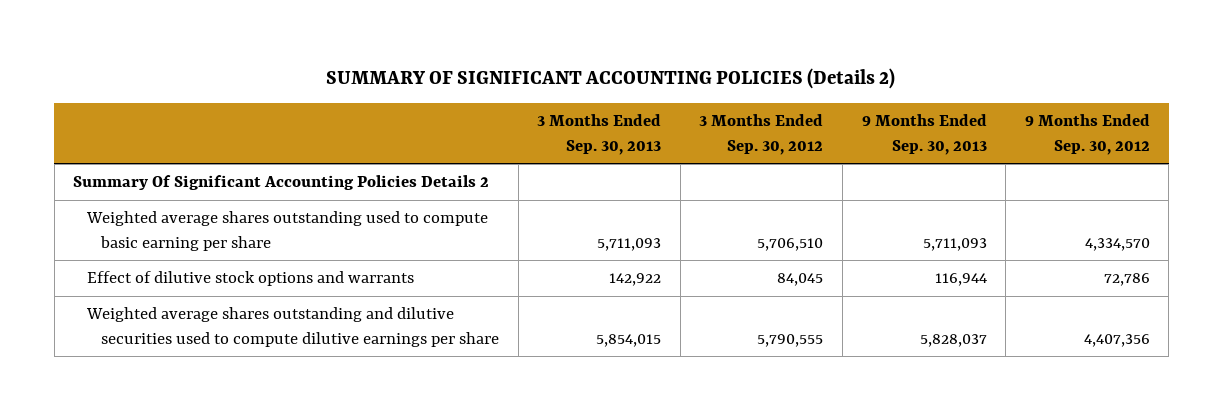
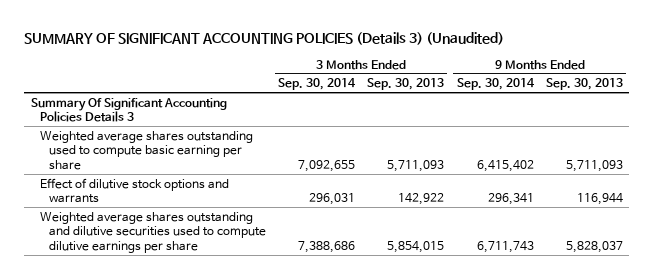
[326,67,896,89] SUMMARY OF SIGNIFICANT ACCOUNTING POLICIES (Details 2) -> [24,32,505,46] SUMMARY OF SIGNIFICANT ACCOUNTING POLICIES (Details 3) (Unaudited)
[699,114,824,155] 3 Months Ended Sep. 30, 2012 -> none
[1024,114,1150,155] 9 Months Ended Sep. 30, 2012 -> none
none -> [278,78,357,91] Sep. 30, 2014
none -> [456,78,535,91] Sep. 30, 2014
[73,175,490,191] Summary Of Significant Accounting Policies Details 2 -> [30,97,227,123] Summary Of Significant Accounting Policies Details 3

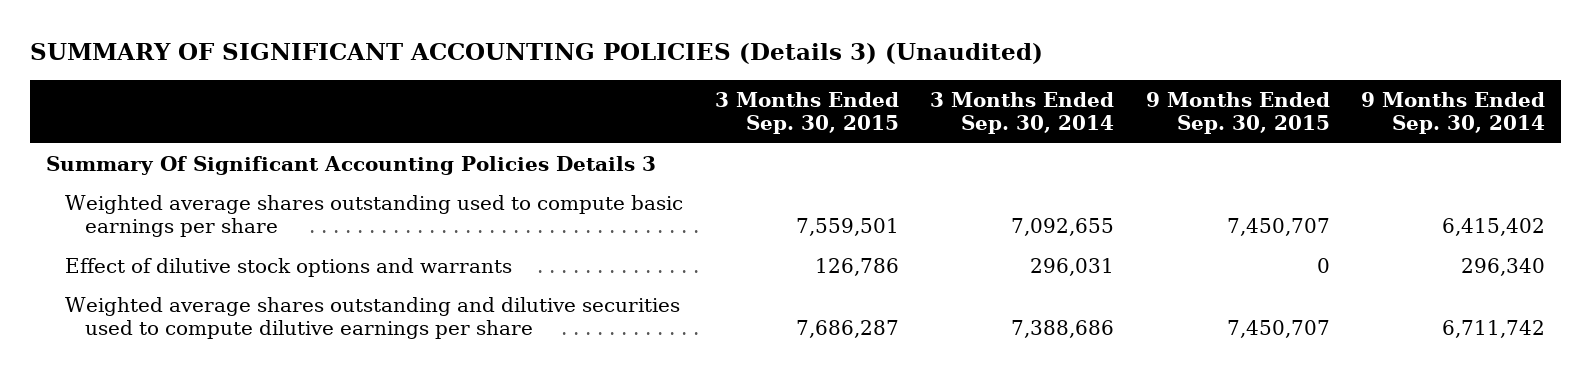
[367,78,445,91] Sep. 30, 2013 -> none
[545,78,623,91] Sep. 30, 2013 -> none
none -> [714,91,899,135] 3 Months Ended Sep. 30, 2015
none -> [1145,91,1330,135] 9 Months Ended Sep. 30, 2015
[39,130,253,171] Weighted average shares outstanding used to compute basic earning per share -> [65,194,684,238] Weighted average shares outstanding used to compute basic earnings per share
[487,193,534,206] 296,341 -> [1461,257,1546,276] 296,340
[476,241,534,254] 6,711,743 -> [1442,320,1546,339] 6,711,742

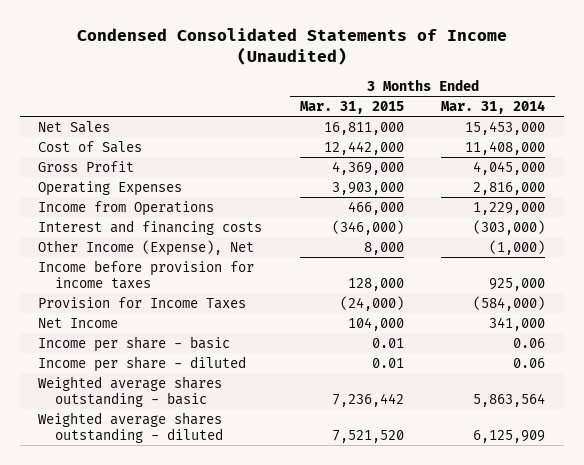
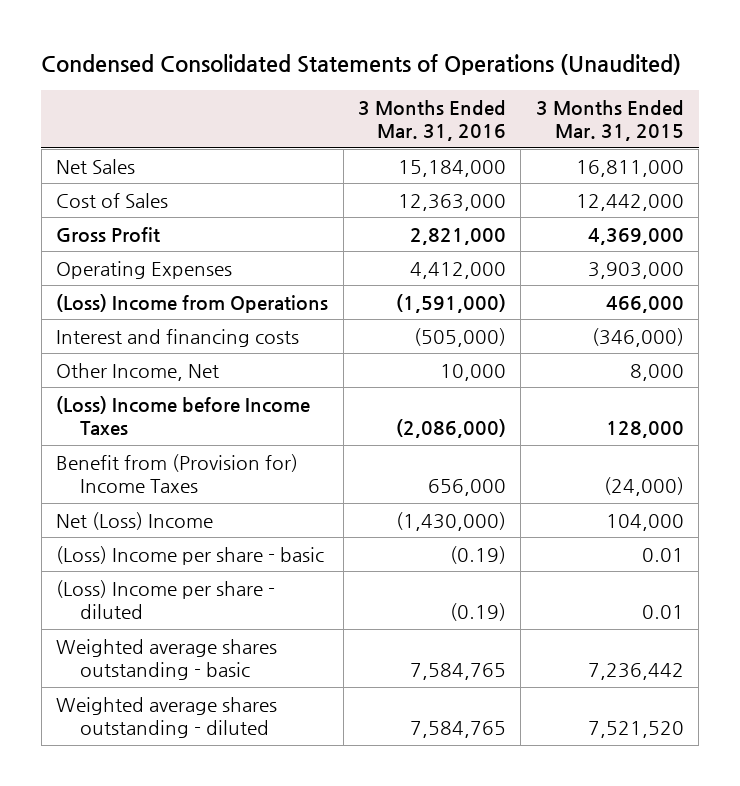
[76,27,507,66] Condensed Consolidated Statements of Income (Unaudited) -> [41,53,682,75] Condensed Consolidated Statements of Operations (Unaudited)
[441,99,546,114] Mar. 31, 2014 -> none
none -> [358,99,507,142] 3 Months Ended Mar. 31, 2016
[38,200,215,216] Income from Operations -> [56,293,329,313] (Loss) Income from Operations
[38,239,255,256] Other Income (Expense), Net -> [56,362,220,381] Other Income, Net
[38,259,255,290] Income before provision for income taxes -> [56,395,311,436] (Loss) Income before Income Taxes
[38,296,247,309] Provision for Income Taxes -> [56,453,299,494] Benefit from (Provision for) Income Taxes
[38,317,119,328] Net Income -> [56,511,214,530] Net (Loss) Income
[38,335,231,352] Income per share - basic -> [56,545,325,565] (Loss) Income per share - basic
[38,355,247,372] Income per share - diluted -> [56,579,276,620] (Loss) Income per share - diluted

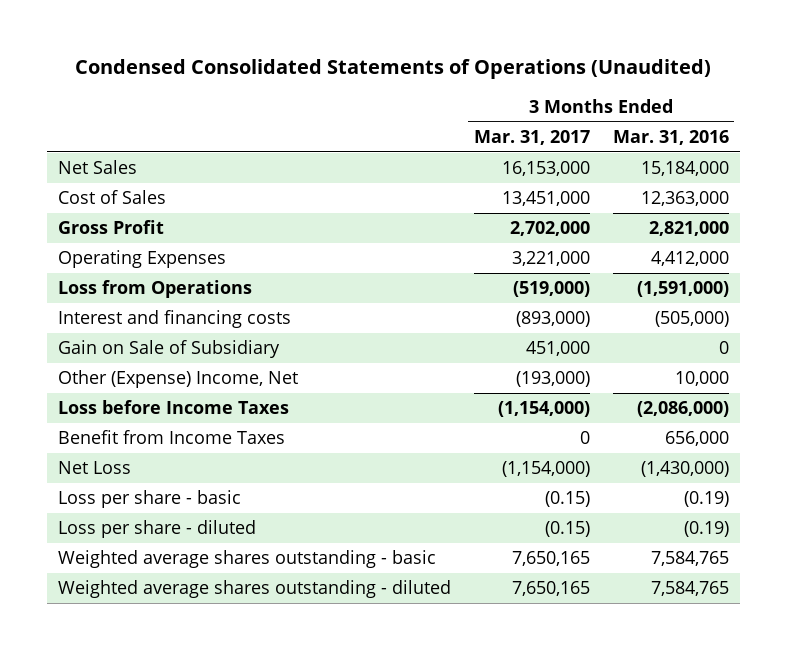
[535,99,684,142] 3 Months Ended Mar. 31, 2015 -> none
none -> [473,129,590,145] Mar. 31, 2017
[56,293,329,313] (Loss) Income from Operations -> [58,280,253,299] Loss from Operations
none -> [58,340,281,359] Gain on Sale of Subsidiary
[56,362,220,381] Other Income, Net -> [58,370,299,389] Other (Expense) Income, Net
[56,395,311,436] (Loss) Income before Income Taxes -> [58,400,290,415] Loss before Income Taxes
[56,453,299,494] Benefit from (Provision for) Income Taxes -> [58,430,286,445] Benefit from Income Taxes
[56,511,214,530] Net (Loss) Income -> [58,461,132,475] Net Loss
[56,545,325,565] (Loss) Income per share - basic -> [58,490,242,509] Loss per share - basic
[56,579,276,620] (Loss) Income per share - diluted -> [58,520,257,539] Loss per share - diluted

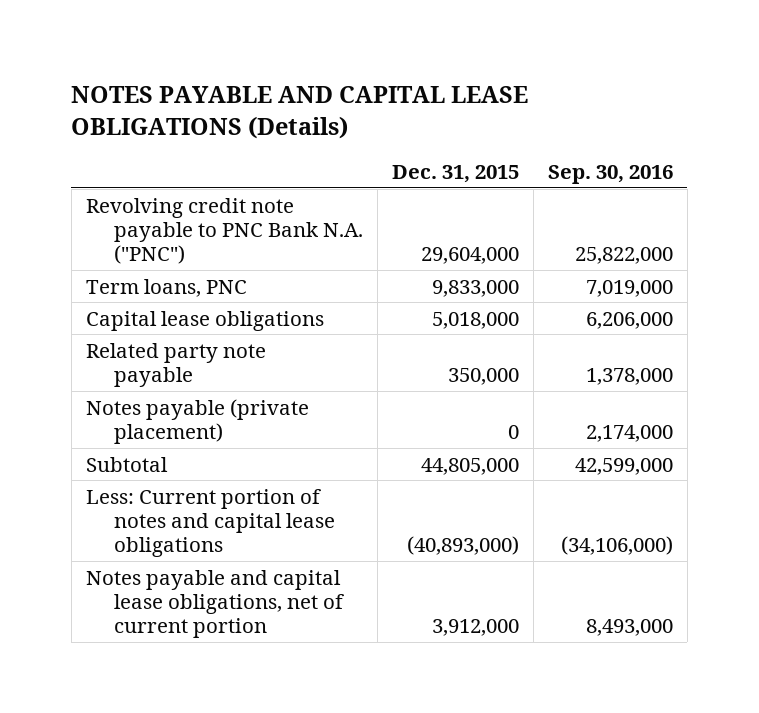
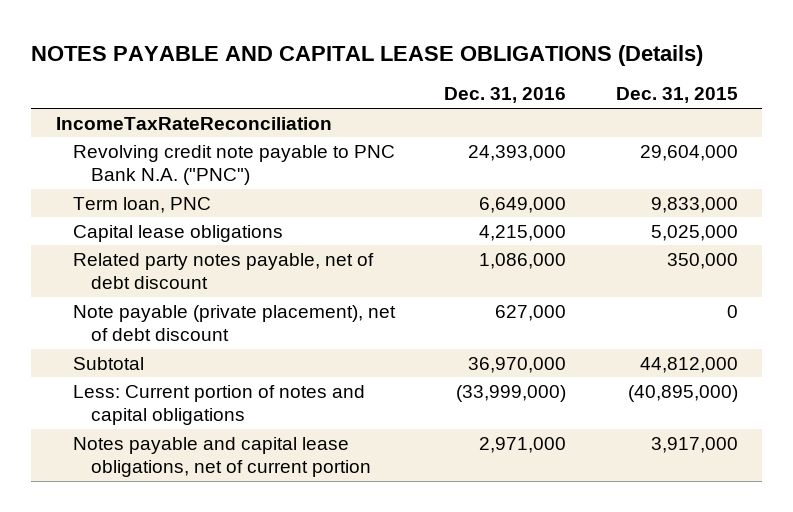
[547,165,673,185] Sep. 30, 2016 -> none
none -> [444,87,567,104] Dec. 31, 2016
none -> [55,116,332,130] IncomeTaxRateReconciliation
[85,398,309,444] Notes payable (private placement) -> none
[85,278,247,297] Term loans, PNC -> [73,196,212,213] Term loan, PNC
[431,311,519,329] 5,018,000 -> [650,224,738,241] 5,025,000
[85,342,266,387] Related party note payable -> [73,252,375,289] Related party notes payable, net of debt discount
none -> [73,304,397,341] Note payable (private placement), net of debt discount
[420,457,519,475] 44,805,000 -> [639,356,738,373] 44,812,000
[85,488,335,558] Less: Current portion of notes and capital lease obligations -> [73,384,366,425] Less: Current portion of notes and capital obligations
[406,536,519,556] (40,893,000) -> [627,384,738,402] (40,895,000)
[431,619,519,637] 3,912,000 -> [650,436,738,453] 3,917,000

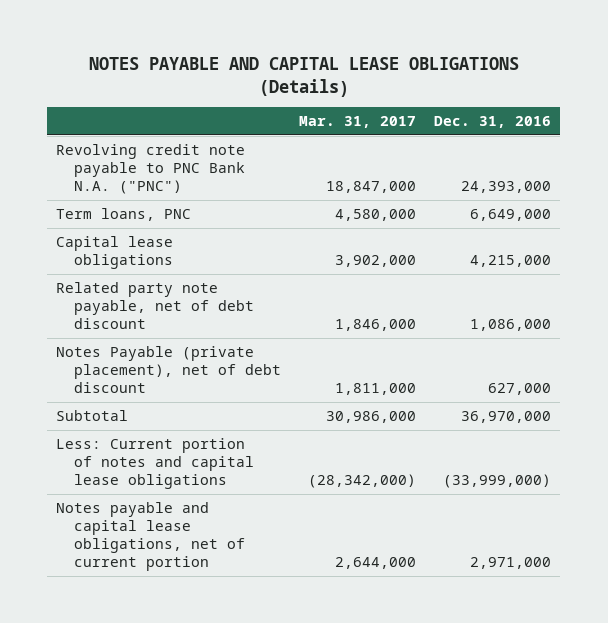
[615,87,738,104] Dec. 31, 2015 -> none
none -> [299,116,417,129] Mar. 31, 2017
[55,116,332,130] IncomeTaxRateReconciliation -> none
[73,196,212,213] Term loan, PNC -> [56,208,192,222] Term loans, PNC
[73,252,375,289] Related party notes payable, net of debt discount -> [56,282,255,330] Related party note payable, net of debt discount
[73,304,397,341] Note payable (private placement), net of debt discount -> [56,346,282,394] Notes Payable (private placement), net of debt discount
[73,384,366,425] Less: Current portion of notes and capital obligations -> [56,438,255,490] Less: Current portion of notes and capital lease obligations

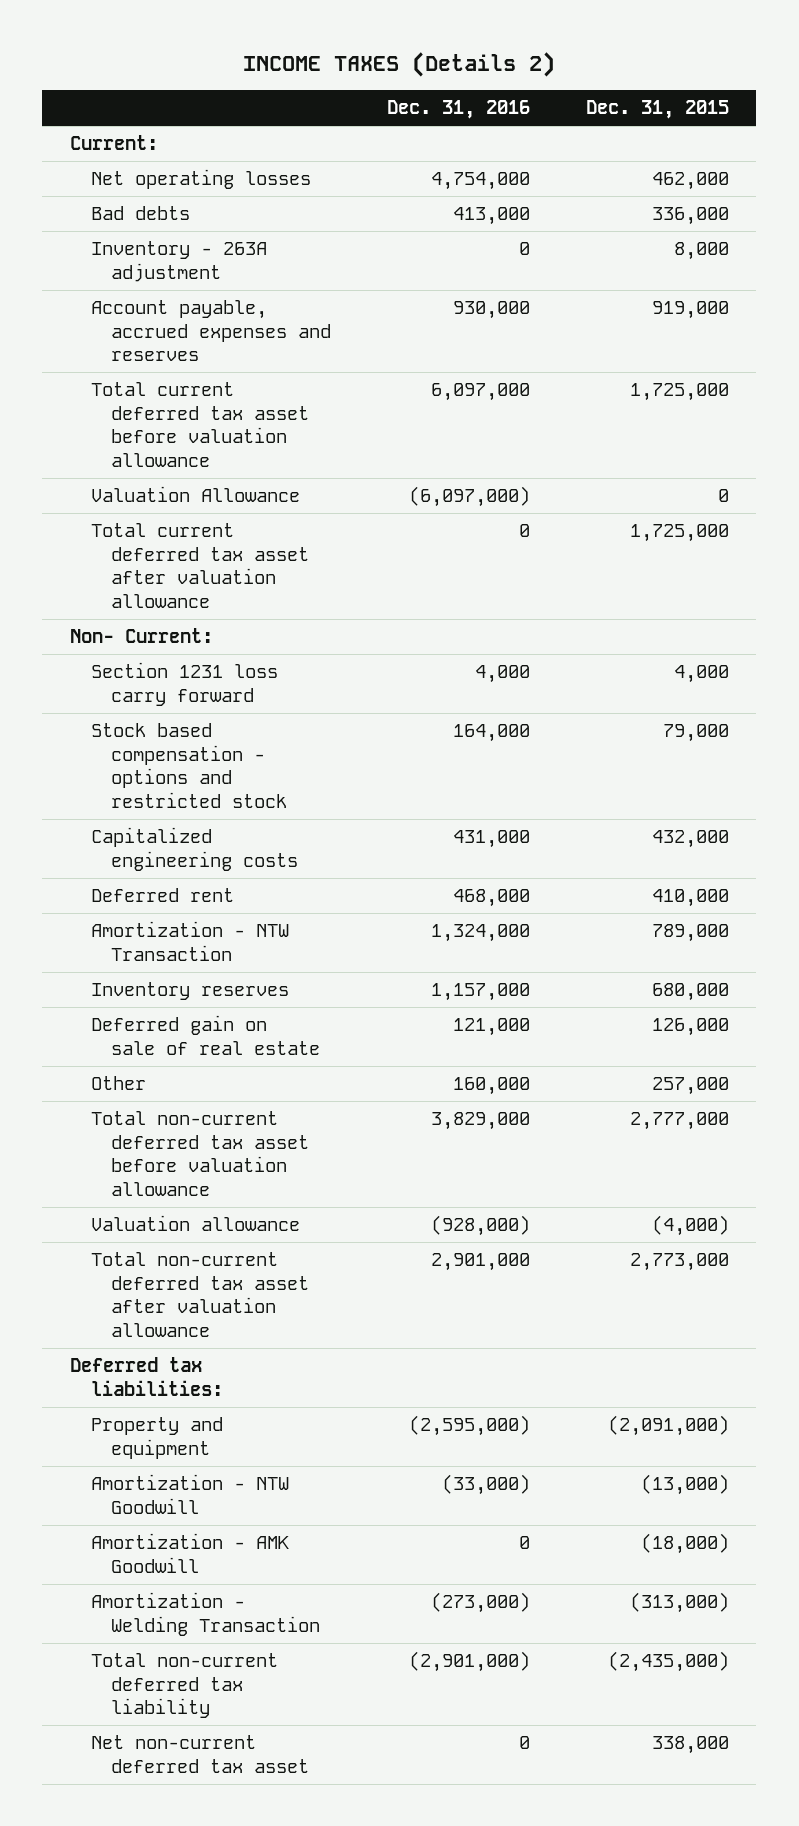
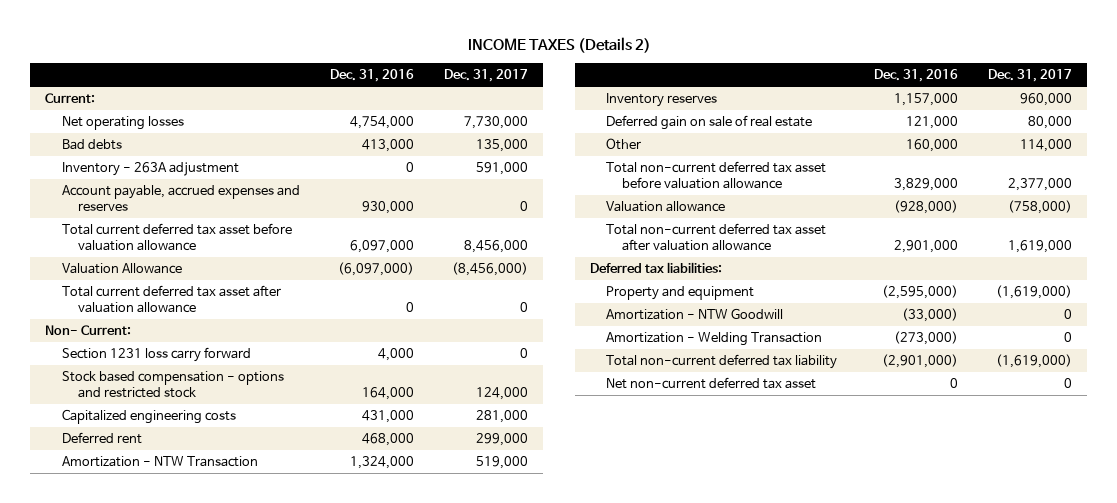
[585,100,729,120] Dec. 31, 2015 -> none
none -> [443,69,528,83] Dec. 31, 2017
[90,1533,289,1573] Amortization - AMK Goodwill -> none

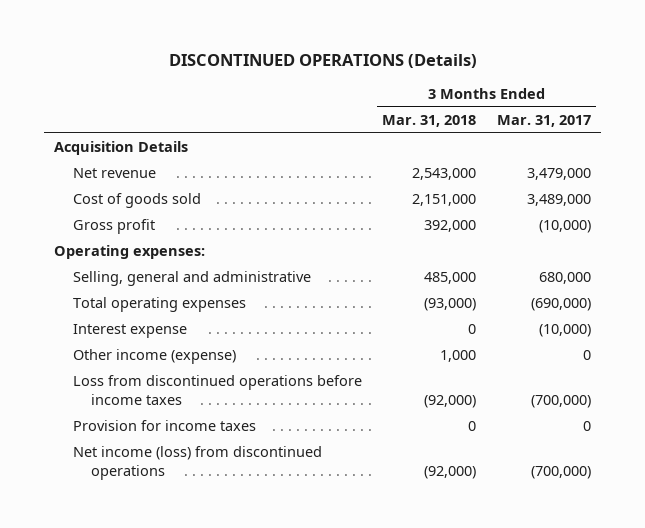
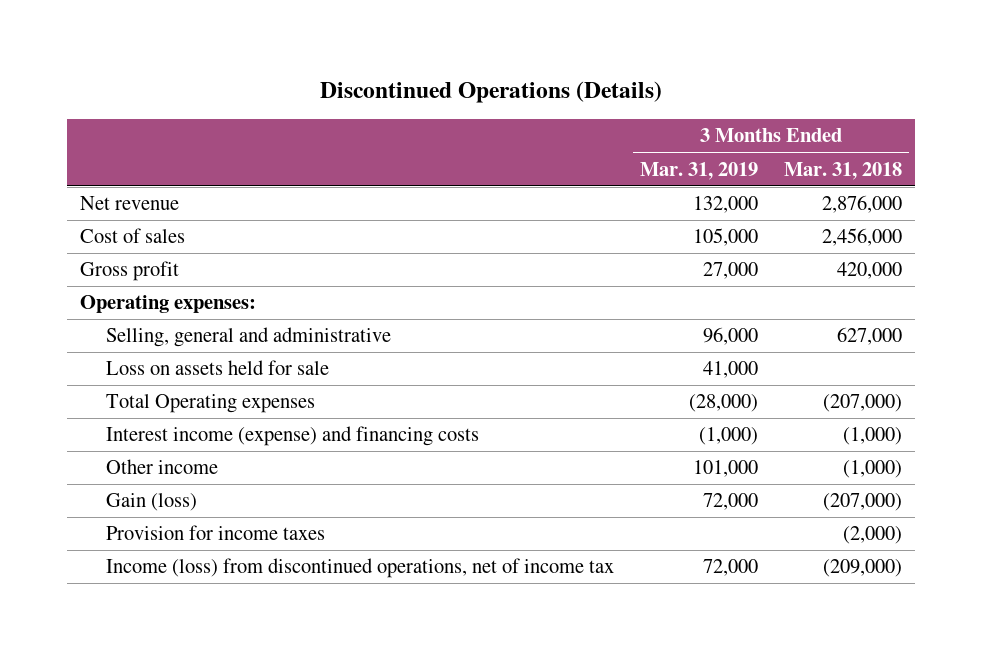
[168,54,477,69] DISCONTINUED OPERATIONS (Details) -> [320,81,663,104] Discontinued Operations (Details)
[496,115,591,128] Mar. 31, 2017 -> none
none -> [639,161,758,180] Mar. 31, 2019
[54,141,189,156] Acquisition Details -> none
[412,168,477,181] 2,543,000 -> [822,195,903,214] 2,876,000
[72,193,201,209] Cost of goods sold -> [80,228,186,244] Cost of sales
[412,194,477,207] 2,151,000 -> [822,228,903,247] 2,456,000
[424,220,477,233] 392,000 -> [837,262,903,280] 420,000
[72,375,362,405] Loss from discontinued operations before income taxes -> none
[424,272,477,285] 485,000 -> [837,327,903,346] 627,000
none -> [105,360,329,376] Loss on assets held for sale
[72,297,246,313] Total operating expenses -> [105,394,315,414] Total Operating expenses
[424,298,477,312] (93,000) -> [823,394,903,413] (207,000)
[72,324,187,339] Interest expense -> [105,426,479,447] Interest income (expense) and financing costs
[468,324,477,335] 0 -> [843,427,903,446] (1,000)
[72,349,236,365] Other income (expense) -> [105,459,218,475] Other income
[440,350,477,363] 1,000 -> [843,460,903,479] (1,000)
none -> [105,493,197,512] Gain (loss)
[468,421,477,432] 0 -> [843,526,903,545] (2,000)
[72,446,322,480] Net income (loss) from discontinued operations -> [105,558,614,579] Income (loss) from discontinued operations, net of income tax
[424,465,477,479] (92,000) -> [823,559,903,578] (209,000)

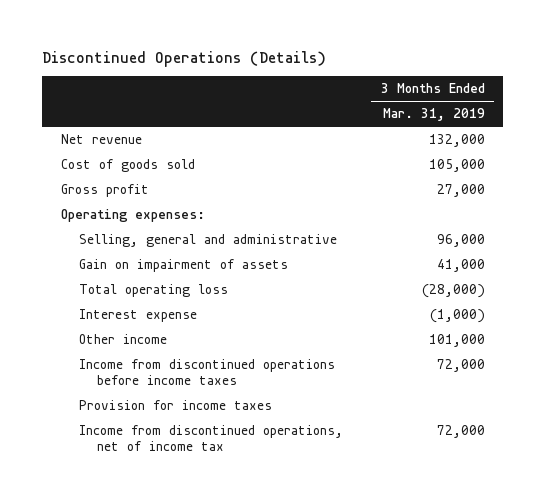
[784,161,903,180] Mar. 31, 2018 -> none
[80,228,186,244] Cost of sales -> [60,159,195,173] Cost of goods sold
[105,360,329,376] Loss on assets held for sale -> none
none -> [78,259,288,273] Gain on impairment of assets
[105,394,315,414] Total Operating expenses -> [78,284,228,298] Total operating loss
[105,426,479,447] Interest income (expense) and financing costs -> [78,309,197,323] Interest expense
[105,493,197,512] Gain (loss) -> none
none -> [78,359,335,386] Income from discontinued operations before income taxes
[105,558,614,579] Income (loss) from discontinued operations, net of income tax -> [78,425,343,452] Income from discontinued operations, net of income tax

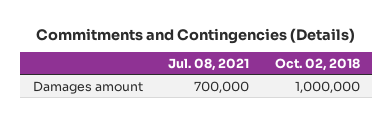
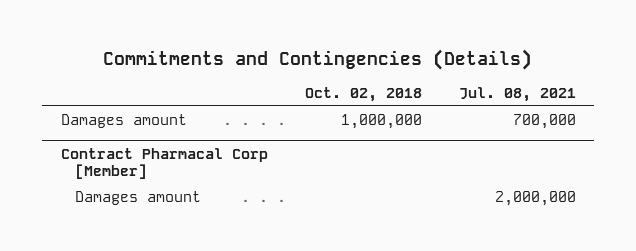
none -> [60,147,268,180] Contract Pharmacal Corp [Member]
none -> [74,190,201,205] Damages amount

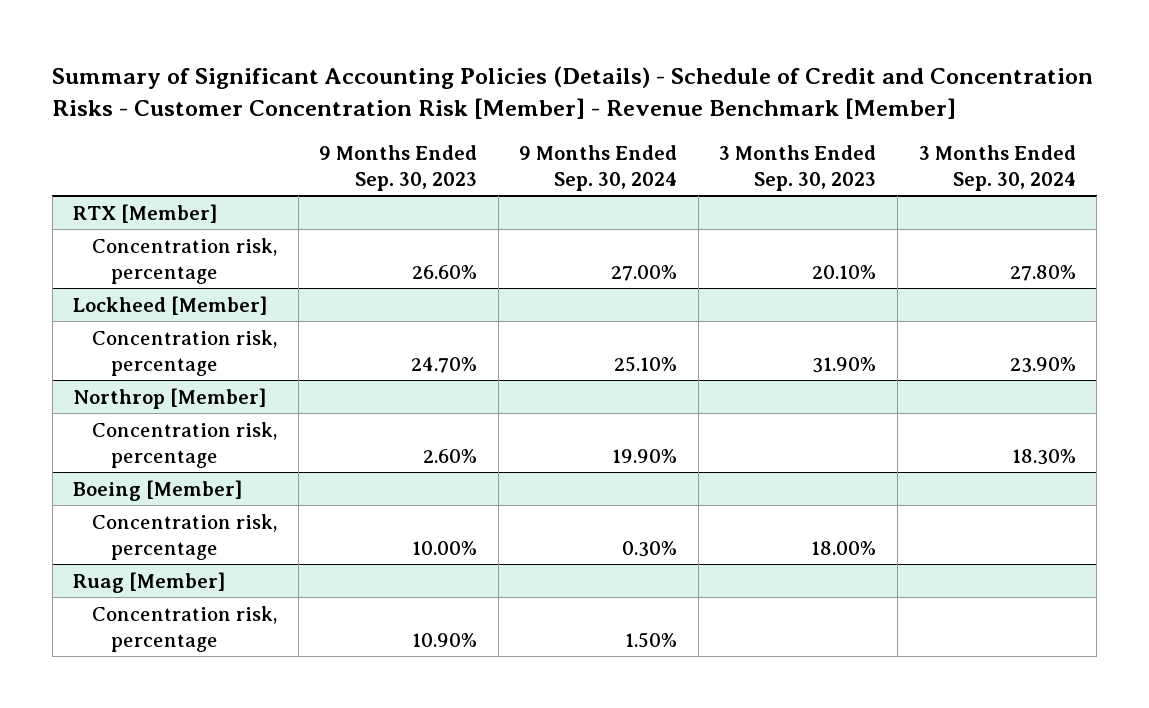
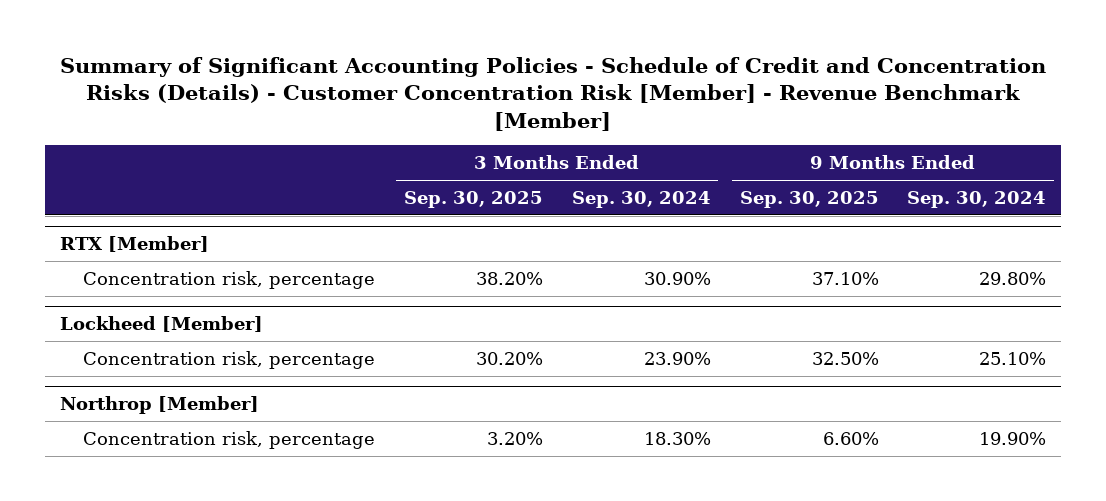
[52,65,1094,119] Summary of Significant Accounting Policies (Details) - Schedule of Credit and Concentration Risks - Customer Concentration Risk [Member] - Revenue Benchmark [Member] -> [60,56,1047,131] Summary of Significant Accounting Policies - Schedule of Credit and Concentration Risks (Details) - Customer Concentration Risk [Member] - Revenue Benchmark [Member]
[319,144,478,191] 9 Months Ended Sep. 30, 2023 -> none
[719,144,877,191] 3 Months Ended Sep. 30, 2023 -> none
none -> [403,190,543,208] Sep. 30, 2025
none -> [739,190,879,208] Sep. 30, 2025
[611,264,678,281] 27.00% -> [979,271,1047,285] 29.80%
[1009,264,1076,281] 27.80% -> [643,271,711,285] 30.90%
[73,479,243,501] Boeing [Member] -> none
[92,513,278,560] Concentration risk, percentage -> none
[73,571,226,593] Ruag [Member] -> none
[92,605,278,652] Concentration risk, percentage -> none

